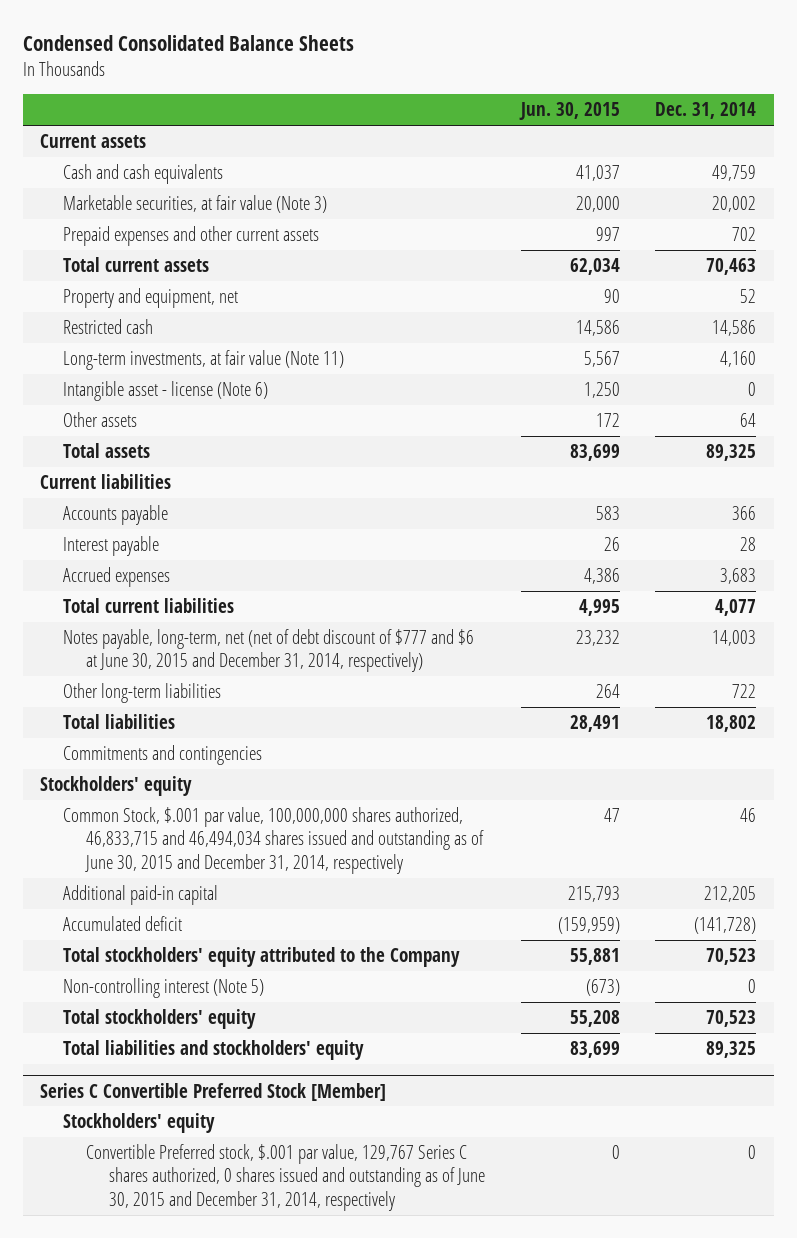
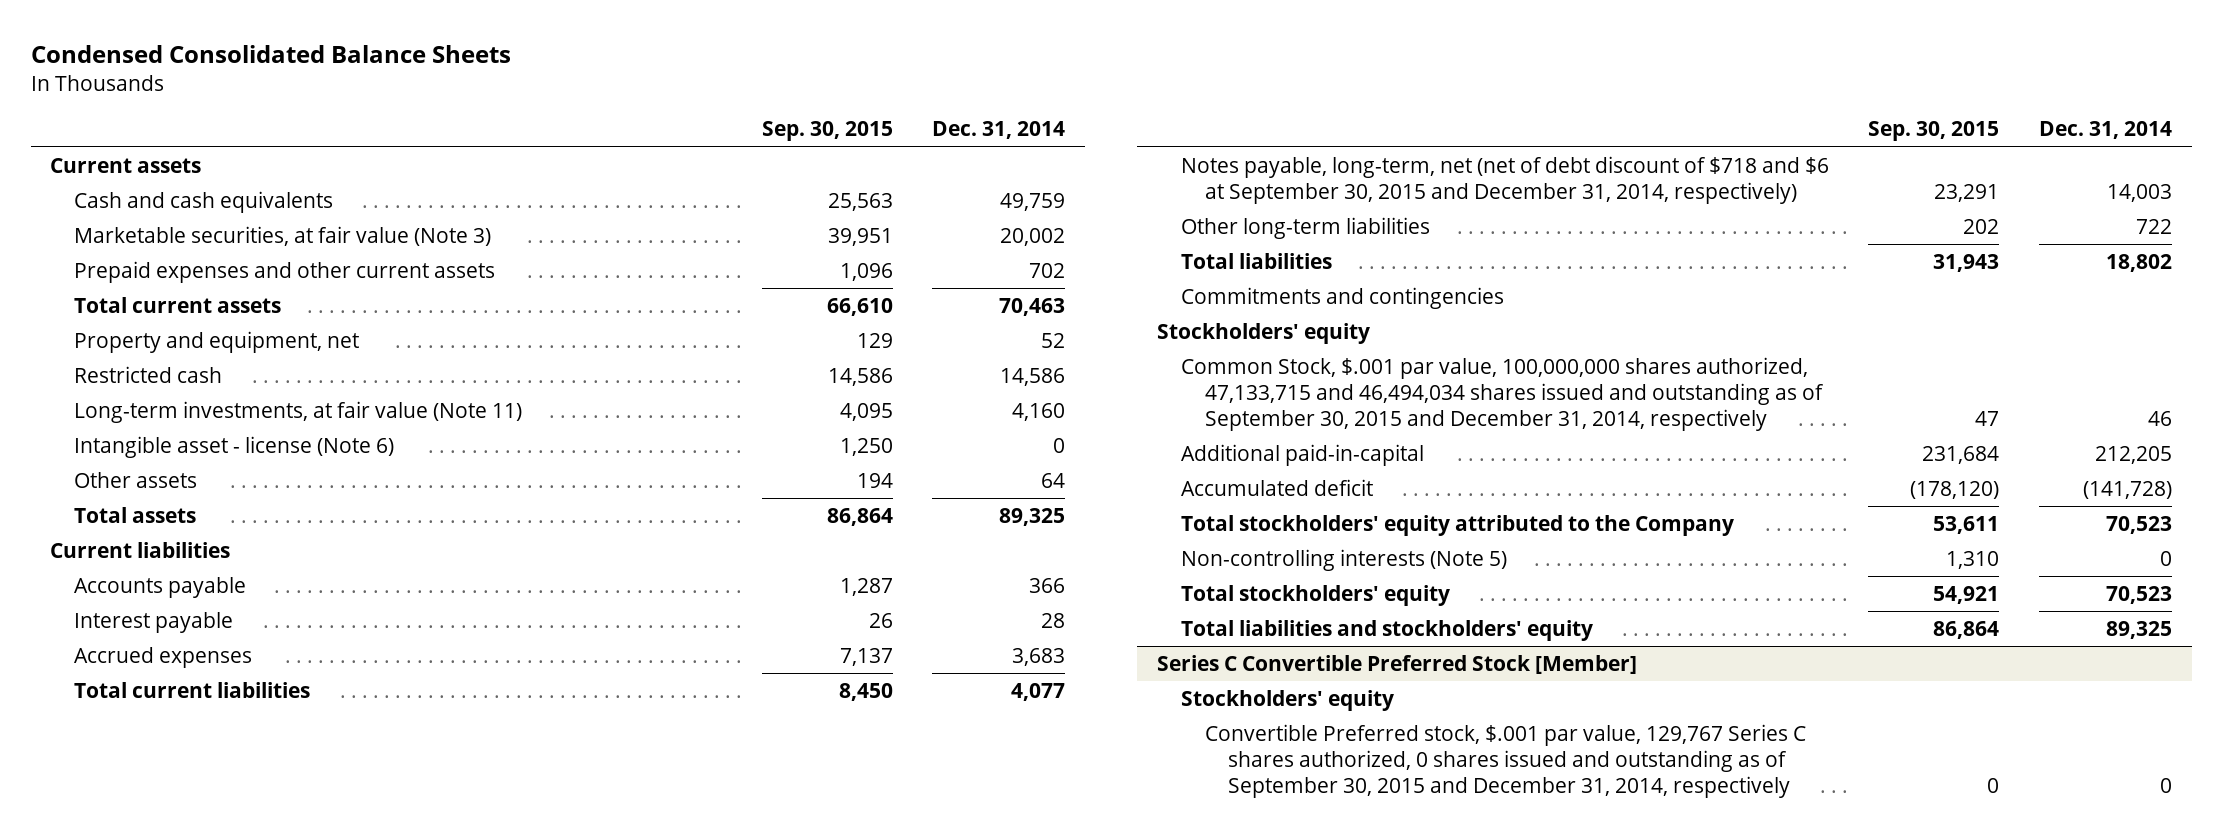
[518,102,620,121] Jun. 30, 2015 -> none
none -> [761,121,893,142] Sep. 30, 2015
[63,628,475,673] Notes payable, long-term, net (net of debt discount of $777 and $6 at June 30, 2015 and December 31, 2014, respectively) -> [1180,156,1829,205] Notes payable, long-term, net (net of debt discount of $718 and $6 at September 30, 2015 and December 31, 2014, respectively)
[63,806,485,874] Common Stock, $.001 par value, 100,000,000 shares authorized, 46,833,715 and 46,494,034 shares issued and outstanding as of June 30, 2015 and December 31, 2014, respectively -> [1180,357,1824,432] Common Stock, $.001 par value, 100,000,000 shares authorized, 47,133,715 and 46,494,034 shares issued and outstanding as of September 30, 2015 and December 31, 2014, respectively
[63,884,219,905] Additional paid-in capital -> [1180,444,1424,467] Additional paid-in-capital
[63,977,265,998] Non-controlling interest (Note 5) -> [1180,549,1507,572] Non-controlling interests (Note 5)
[86,1143,486,1211] Convertible Preferred stock, $.001 par value, 129,767 Series C shares authorized, 0 shares issued and outstanding as of June 30, 2015 and December 31, 2014, respectively -> [1204,724,1806,799] Convertible Preferred stock, $.001 par value, 129,767 Series C shares authorized, 0 shares issued and outstanding as of September 30, 2015 and December 31, 2014, respectively

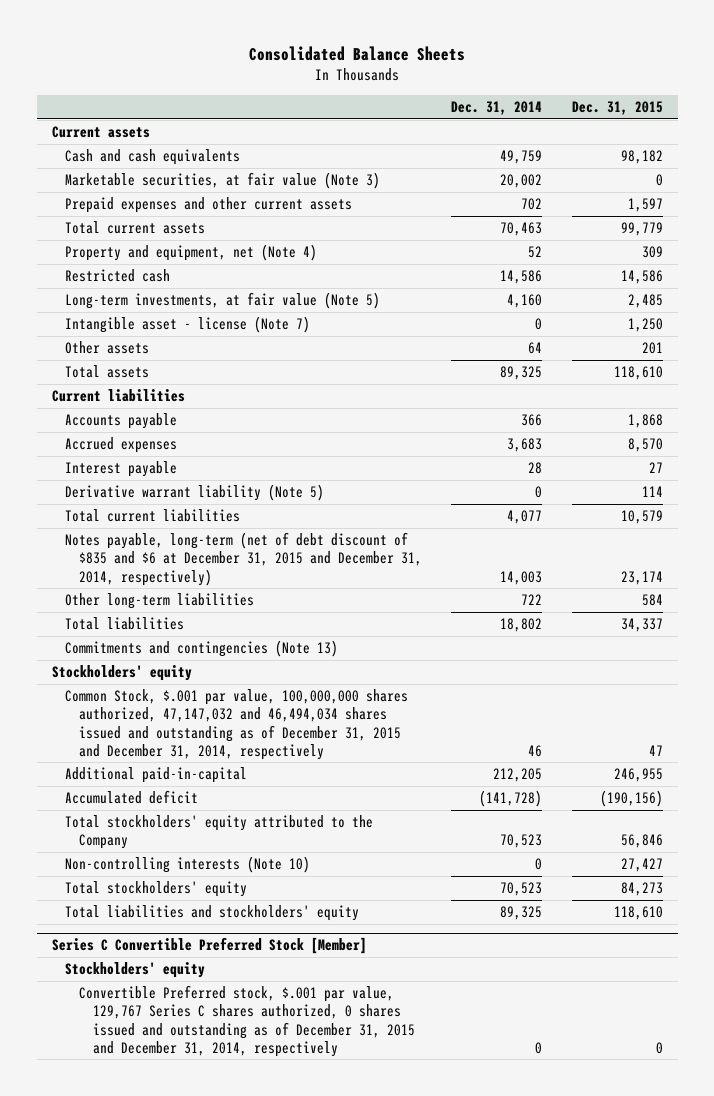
[30,44,511,63] Condensed Consolidated Balance Sheets -> [249,46,466,62] Consolidated Balance Sheets
[761,121,893,142] Sep. 30, 2015 -> none
none -> [571,101,663,116] Dec. 31, 2015
[74,331,360,354] Property and equipment, net -> [65,244,318,262] Property and equipment, net (Note 4)
[74,401,523,424] Long-term investments, at fair value (Note 11) -> [65,292,381,310] Long-term investments, at fair value (Note 5)
[74,436,395,459] Intangible asset - license (Note 6) -> [65,316,311,334] Intangible asset - license (Note 7)
[74,612,234,634] Interest payable -> [65,461,178,478] Interest payable
none -> [65,484,325,502] Derivative warrant liability (Note 5)
[1180,156,1829,205] Notes payable, long-term, net (net of debt discount of $718 and $6 at September 30, 2015 and December 31, 2014, respectively) -> [65,532,422,586] Notes payable, long-term (net of debt discount of $835 and $6 at December 31, 2015 and December 31, 2014, respectively)
[1180,287,1504,310] Commitments and contingencies -> [65,640,339,658] Commitments and contingencies (Note 13)
[1180,357,1824,432] Common Stock, $.001 par value, 100,000,000 shares authorized, 47,133,715 and 46,494,034 shares issued and outstanding as of September 30, 2015 and December 31, 2014, respectively -> [65,689,409,760] Common Stock, $.001 par value, 100,000,000 shares authorized, 47,147,032 and 46,494,034 shares issued and outstanding as of December 31, 2015 and December 31, 2014, respectively
[1180,549,1507,572] Non-controlling interests (Note 5) -> [65,856,311,874] Non-controlling interests (Note 10)
[1204,724,1806,799] Convertible Preferred stock, $.001 par value, 129,767 Series C shares authorized, 0 shares issued and outstanding as of September 30, 2015 and December 31, 2014, respectively -> [78,985,415,1057] Convertible Preferred stock, $.001 par value, 129,767 Series C shares authorized, 0 shares issued and outstanding as of December 31, 2015 and December 31, 2014, respectively

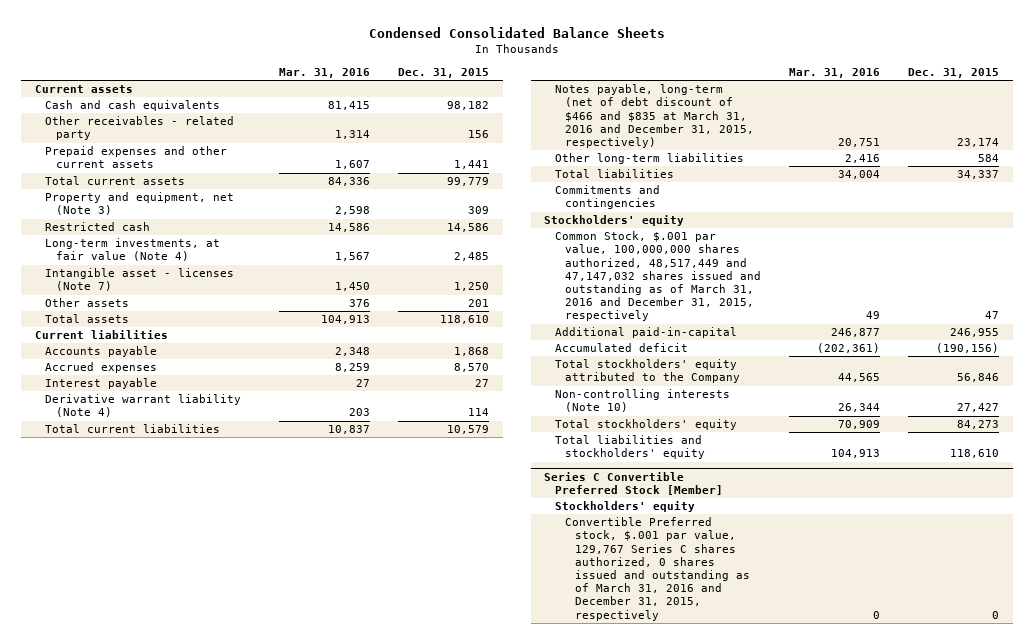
[249,46,466,62] Consolidated Balance Sheets -> [368,27,665,39] Condensed Consolidated Balance Sheets
[451,101,543,116] Dec. 31, 2014 -> none
none -> [279,67,371,78] Mar. 31, 2016
[65,172,381,190] Marketable securities, at fair value (Note 3) -> none
none -> [45,116,235,141] Other receivables - related party
[627,198,663,213] 1,597 -> [454,160,490,170] 1,441
[65,244,318,262] Property and equipment, net (Note 4) -> [45,192,235,216] Property and equipment, net (Note 3)
[65,292,381,310] Long-term investments, at fair value (Note 5) -> [45,238,221,262] Long-term investments, at fair value (Note 4)
[65,316,311,334] Intangible asset - license (Note 7) -> [45,268,235,292] Intangible asset - licenses (Note 7)
[65,484,325,502] Derivative warrant liability (Note 5) -> [45,394,242,418] Derivative warrant liability (Note 4)
[65,532,422,586] Notes payable, long-term (net of debt discount of $835 and $6 at December 31, 2015 and December 31, 2014, respectively) -> [554,84,755,149] Notes payable, long-term (net of debt discount of $466 and $835 at March 31, 2016 and December 31, 2015, respectively)
[65,640,339,658] Commitments and contingencies (Note 13) -> [554,185,660,210] Commitments and contingencies
[65,689,409,760] Common Stock, $.001 par value, 100,000,000 shares authorized, 47,147,032 and 46,494,034 shares issued and outstanding as of December 31, 2015 and December 31, 2014, respectively -> [554,231,762,322] Common Stock, $.001 par value, 100,000,000 shares authorized, 48,517,449 and 47,147,032 shares issued and outstanding as of March 31, 2016 and December 31, 2015, respectively
[78,985,415,1057] Convertible Preferred stock, $.001 par value, 129,767 Series C shares authorized, 0 shares issued and outstanding as of December 31, 2015 and December 31, 2014, respectively -> [565,517,751,621] Convertible Preferred stock, $.001 par value, 129,767 Series C shares authorized, 0 shares issued and outstanding as of March 31, 2016 and December 31, 2015, respectively

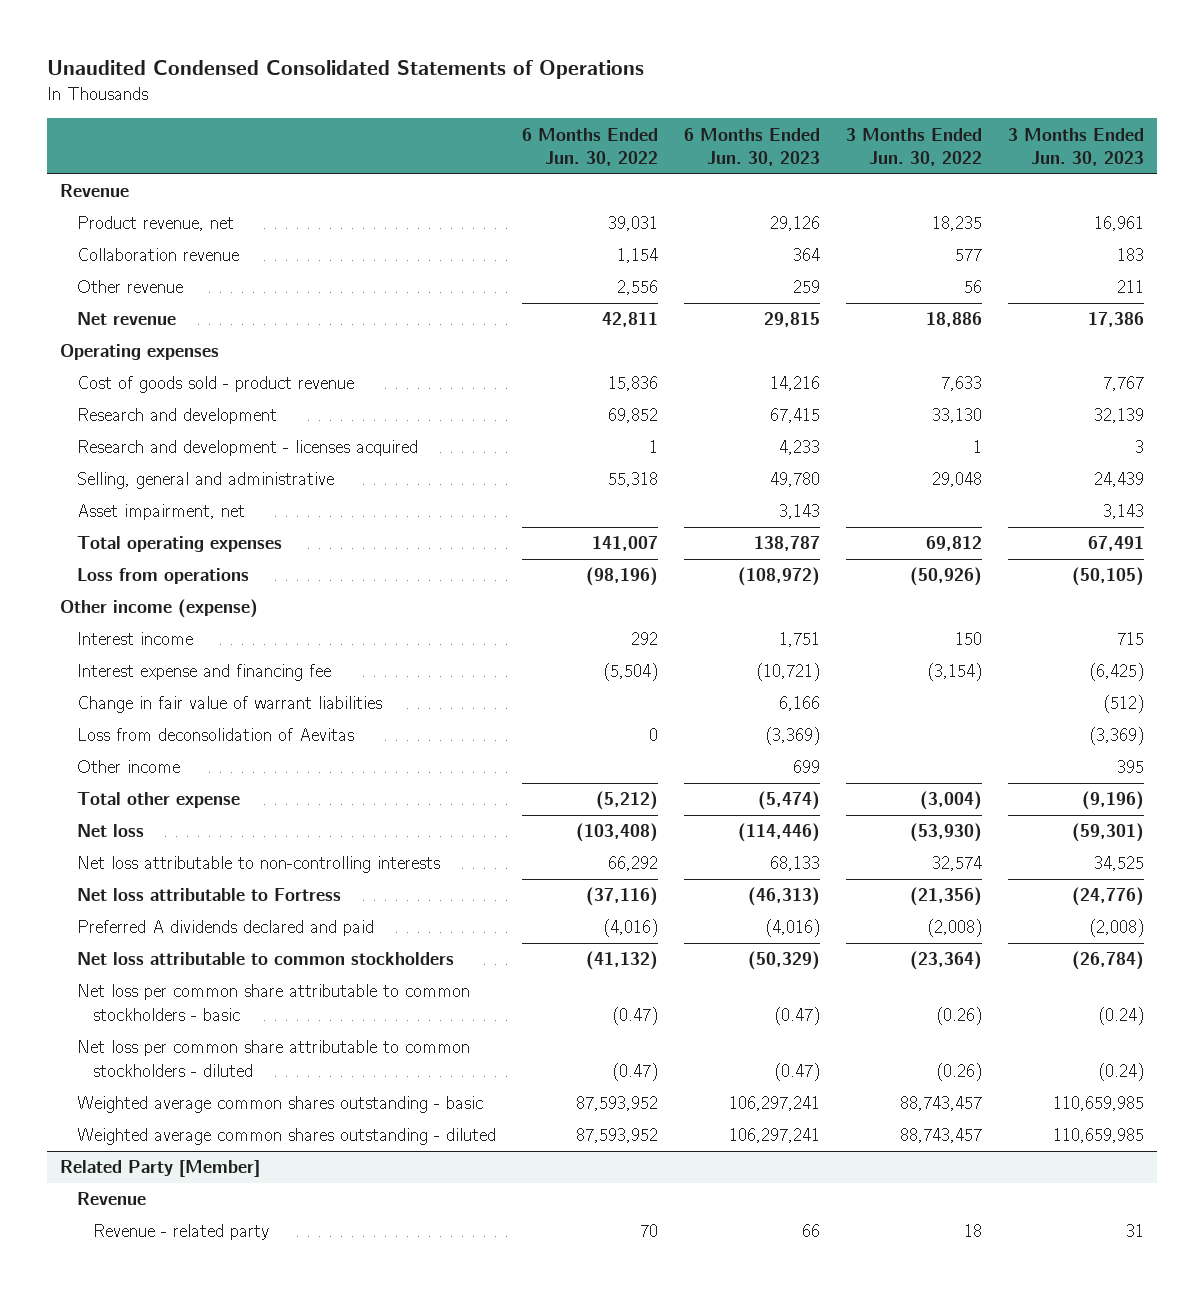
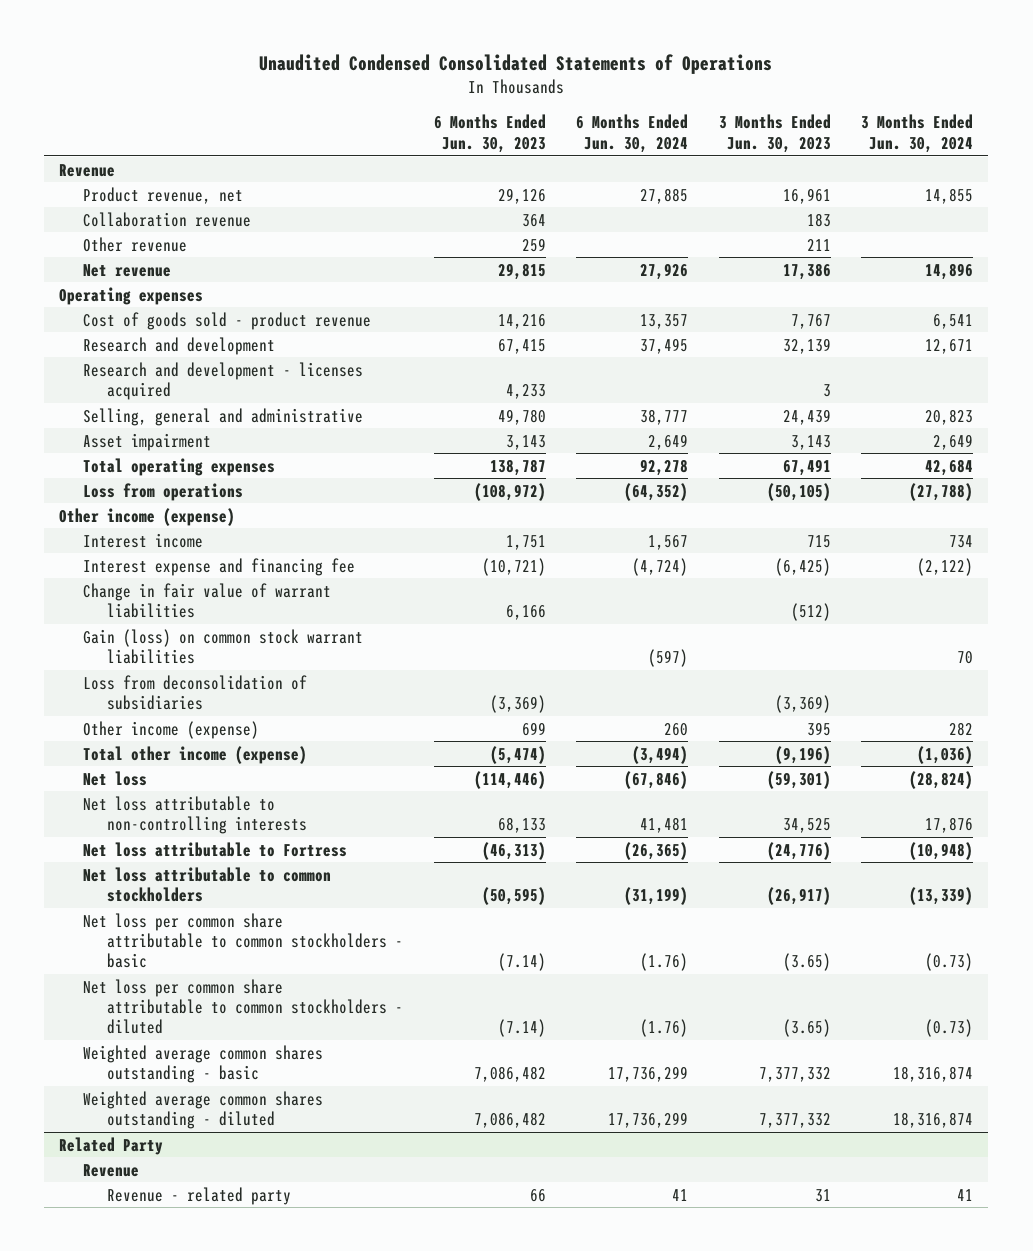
[521,127,658,166] 6 Months Ended Jun. 30, 2022 -> none
[845,127,982,166] 3 Months Ended Jun. 30, 2022 -> none
none -> [576,114,689,153] 6 Months Ended Jun. 30, 2024
none -> [861,114,974,153] 3 Months Ended Jun. 30, 2024
[76,504,245,521] Asset impairment, net -> [83,432,212,451] Asset impairment
none -> [83,628,364,664] Gain (loss) on common stock warrant liabilities
[76,728,354,742] Loss from deconsolidation of Aevitas -> [83,674,308,710] Loss from deconsolidation of subsidiaries
[76,760,180,774] Other income -> [83,720,260,739] Other income (expense)
[76,792,240,809] Total other expense -> [83,745,308,764] Total other income (expense)
[76,920,374,937] Preferred A dividends declared and paid -> none
[747,951,820,971] (50,329) -> [481,886,546,905] (50,595)
[1072,951,1145,971] (26,784) -> [766,886,831,905] (26,917)
[773,1006,820,1025] (0.47) -> [497,953,546,972] (7.14)
[1098,1006,1145,1025] (0.24) -> [782,953,831,972] (3.65)
[773,1062,820,1081] (0.47) -> [497,1019,546,1038] (7.14)
[1098,1062,1145,1081] (0.24) -> [782,1019,831,1038] (3.65)
[728,1096,820,1112] 106,297,241 -> [473,1065,546,1082] 7,086,482
[1053,1096,1145,1112] 110,659,985 -> [758,1066,831,1082] 7,377,332
[728,1128,820,1144] 106,297,241 -> [473,1111,546,1128] 7,086,482
[1053,1128,1145,1144] 110,659,985 -> [758,1112,831,1128] 7,377,332
[60,1160,261,1178] Related Party [Member] -> [59,1136,164,1155] Related Party

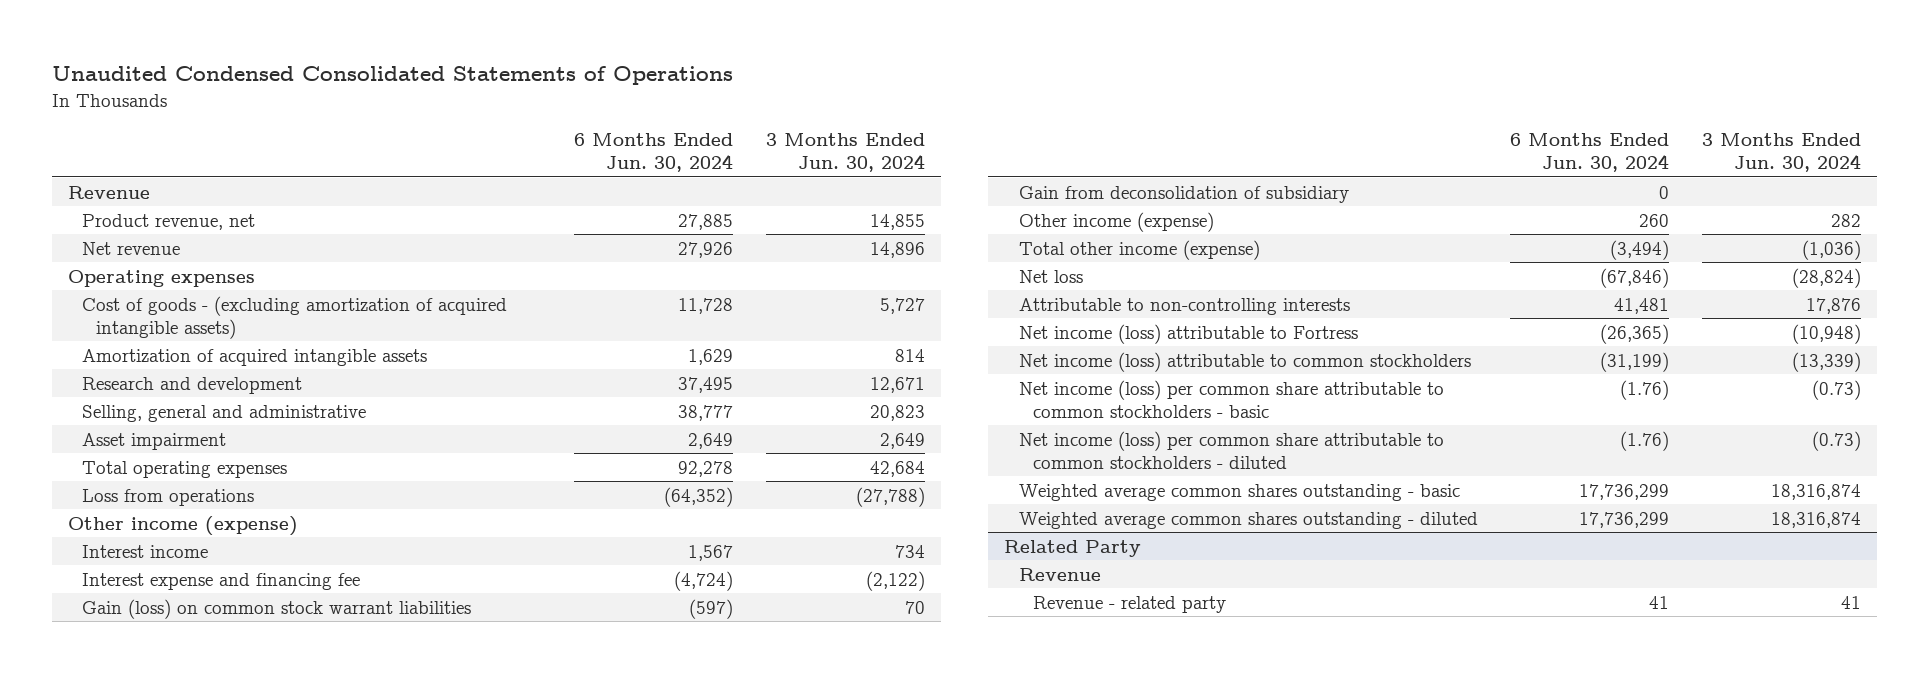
[433,114,546,153] 6 Months Ended Jun. 30, 2023 -> none
[718,114,831,153] 3 Months Ended Jun. 30, 2023 -> none
[83,211,252,227] Collaboration revenue -> none
[83,236,188,252] Other revenue -> none
[83,311,372,330] Cost of goods sold - product revenue -> [82,295,508,339] Cost of goods - (excluding amortization of acquired intangible assets)
[640,313,689,329] 13,357 -> [677,297,733,314] 11,728
[933,313,974,329] 6,541 -> [879,297,925,314] 5,727
none -> [82,348,428,366] Amortization of acquired intangible assets
[83,361,364,400] Research and development - licenses acquired -> none
[83,582,332,618] Change in fair value of warrant liabilities -> none
[83,674,308,710] Loss from deconsolidation of subsidiaries -> none
none -> [1018,185,1349,203] Gain from deconsolidation of subsidiary
[83,795,308,834] Net loss attributable to non-controlling interests -> [1018,297,1350,315] Attributable to non-controlling interests
[83,841,348,857] Net loss attributable to Fortress -> [1018,323,1358,344] Net income (loss) attributable to Fortress
[83,866,332,902] Net loss attributable to common stockholders -> [1018,351,1471,372] Net income (loss) attributable to common stockholders
[83,912,404,969] Net loss per common share attributable to common stockholders - basic -> [1018,379,1444,418] Net income (loss) per common share attributable to common stockholders - basic
[83,978,404,1035] Net loss per common share attributable to common stockholders - diluted -> [1018,430,1444,469] Net income (loss) per common share attributable to common stockholders - diluted

